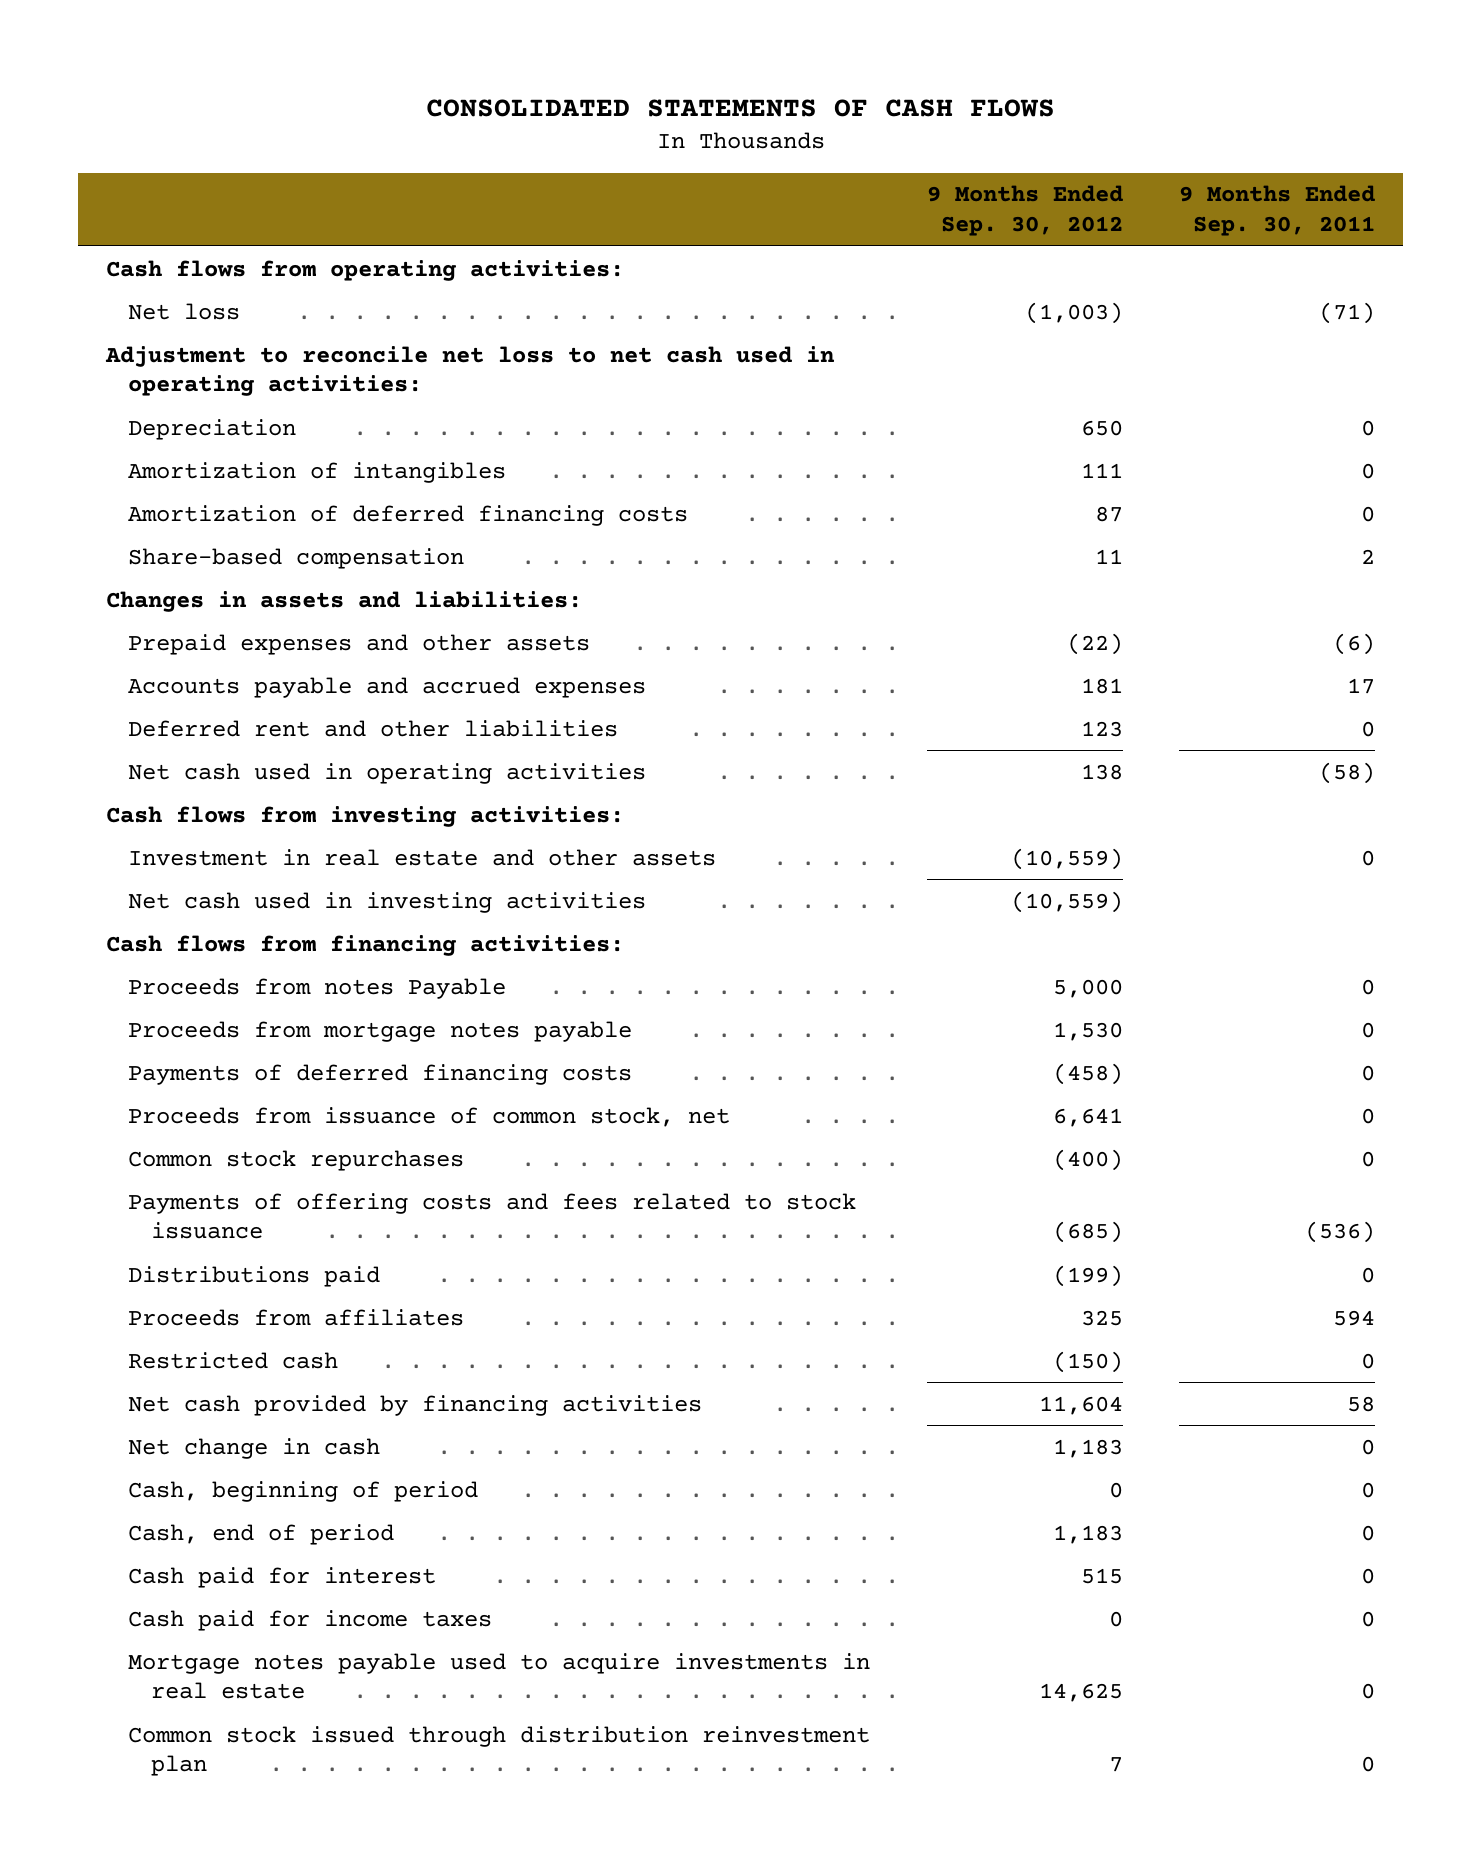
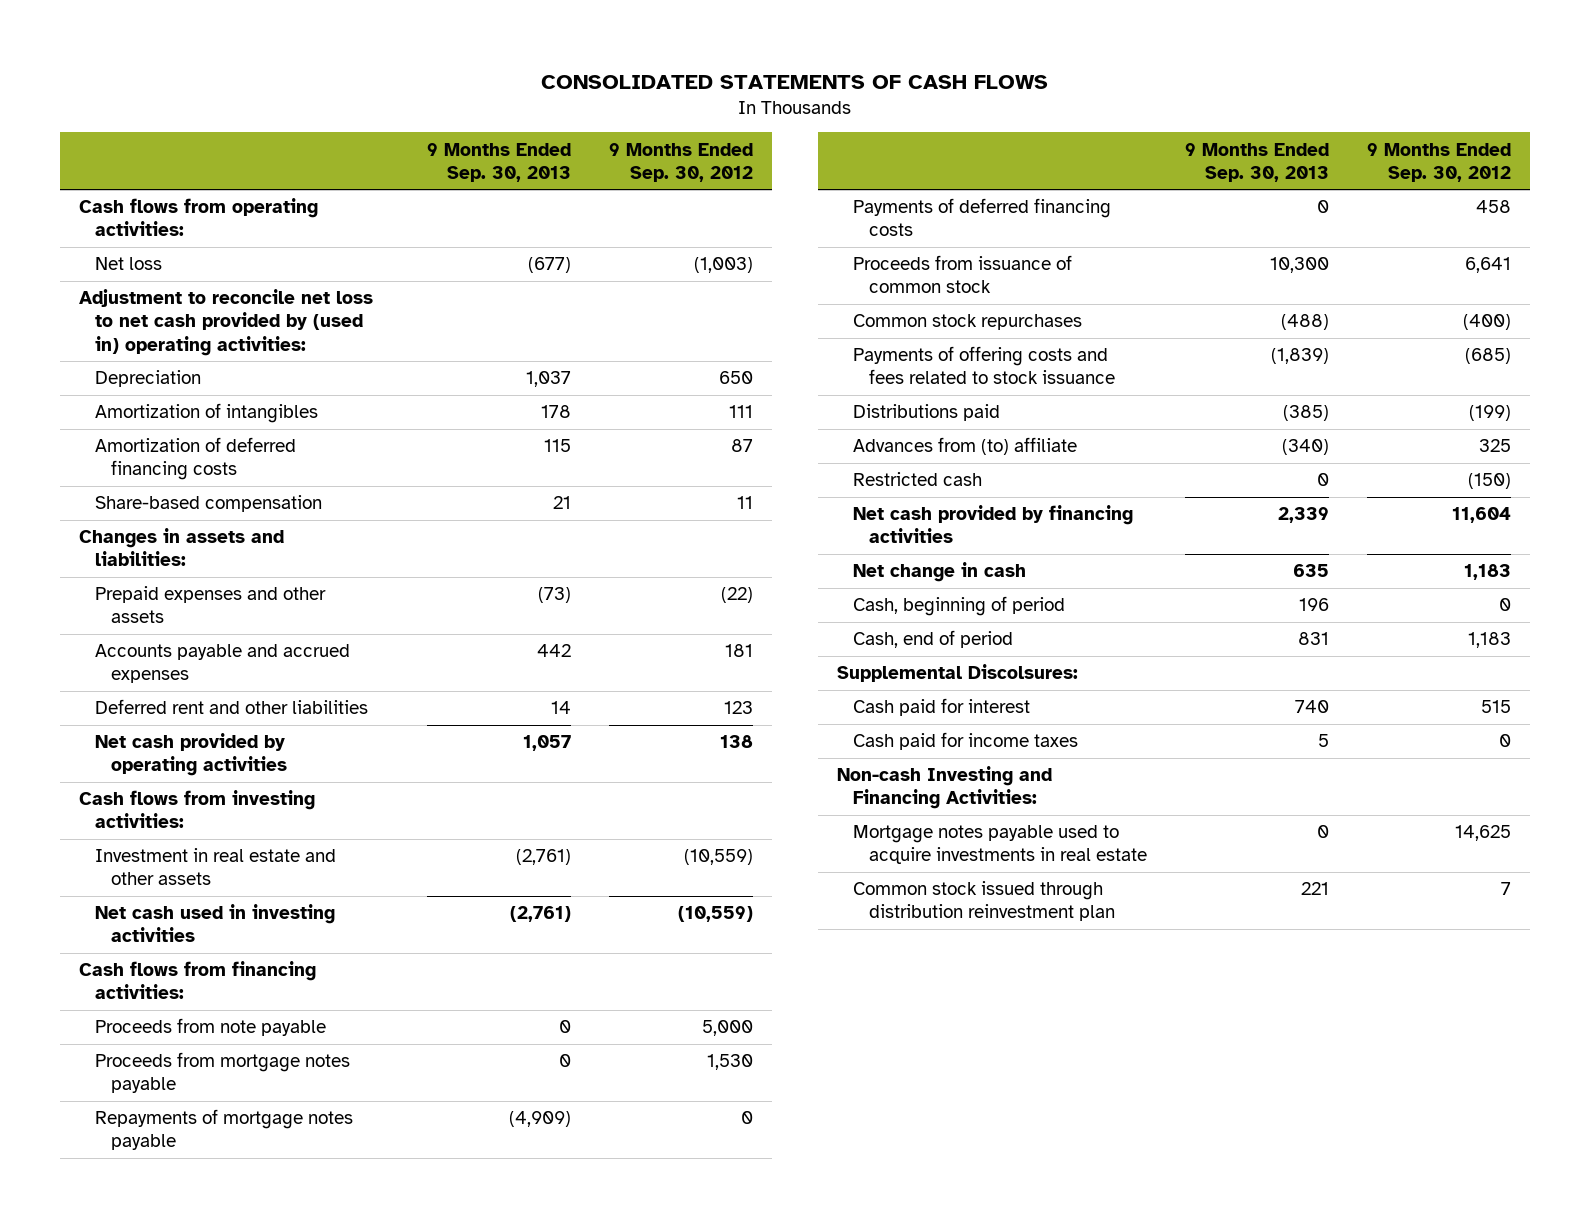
[1178,185,1375,236] 9 Months Ended Sep. 30, 2011 -> none
none -> [426,142,571,182] 9 Months Ended Sep. 30, 2013
[105,345,836,397] Adjustment to reconcile net loss to net cash used in operating activities: -> [78,289,373,356] Adjustment to reconcile net loss to net cash provided by (used in) operating activities:
[128,762,647,784] Net cash used in operating activities -> [94,733,287,777] Net cash provided by operating activities
[128,977,507,999] Proceeds from notes Payable -> [94,1018,326,1037] Proceeds from note payable
none -> [94,1109,353,1151] Repayments of mortgage notes payable
[1052,1062,1123,1085] (458) -> [1476,200,1512,214] 458
[128,1106,731,1127] Proceeds from issuance of common stock, net -> [853,255,1073,294] Proceeds from issuance of common stock
[128,1308,465,1326] Proceeds from affiliates -> [853,437,1078,456] Advances from (to) affiliate
none -> [837,664,1079,683] Supplemental Discolsures:
none -> [837,766,1053,810] Non-cash Investing and Financing Activities:

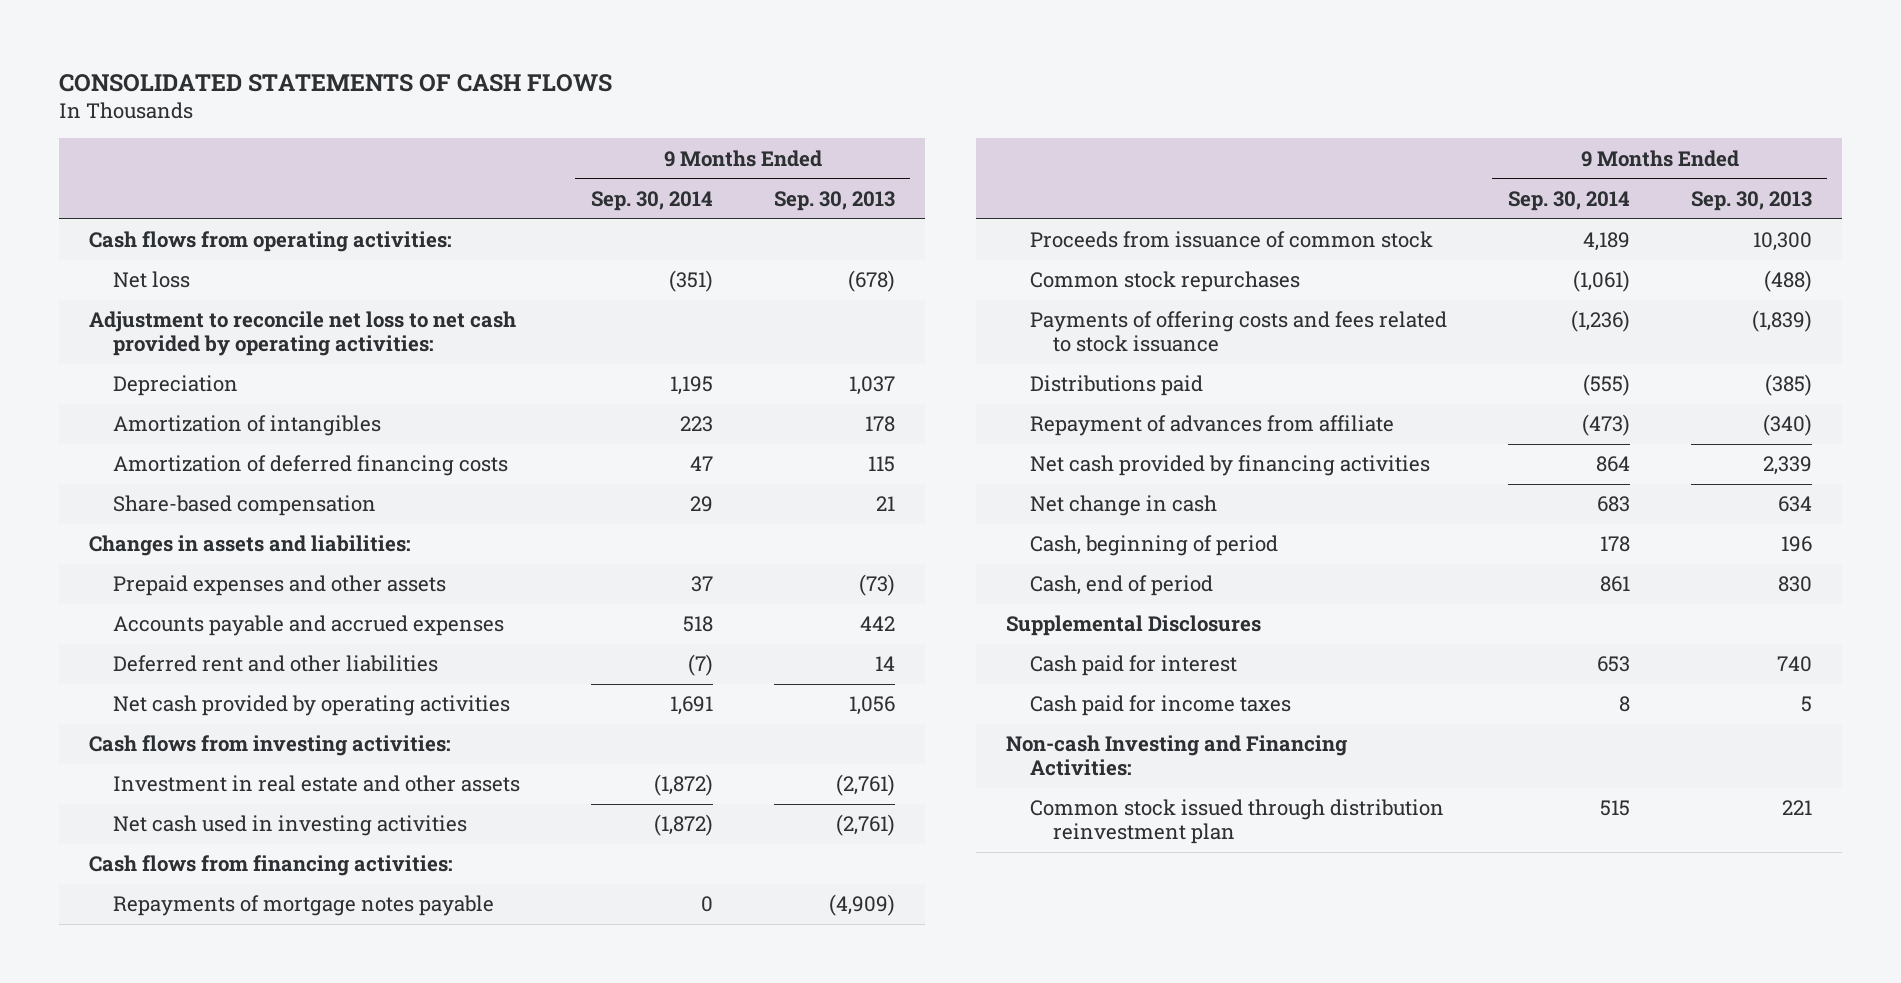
[608,142,753,182] 9 Months Ended Sep. 30, 2012 -> none
none -> [590,190,713,211] Sep. 30, 2014
[527,257,571,274] (677) -> [847,270,895,293] (678)
[78,289,373,356] Adjustment to reconcile net loss to net cash provided by (used in) operating activities: -> [89,311,517,357] Adjustment to reconcile net loss to net cash provided by operating activities:
[522,735,571,752] 1,057 -> [848,696,895,716] 1,056
[94,1018,326,1037] Proceeds from note payable -> none
[94,1052,350,1094] Proceeds from mortgage notes payable -> none
[853,198,1112,237] Payments of deferred financing costs -> none
[853,472,983,487] Restricted cash -> none
[853,437,1078,456] Advances from (to) affiliate -> [1029,415,1394,437] Repayment of advances from affiliate
[1293,564,1330,578] 635 -> [1777,496,1812,513] 634
[1298,632,1330,646] 831 -> [1777,576,1812,593] 830
[837,664,1079,683] Supplemental Discolsures: -> [1006,615,1262,637] Supplemental Disclosures
[853,825,1148,865] Mortgage notes payable used to acquire investments in real estate -> none

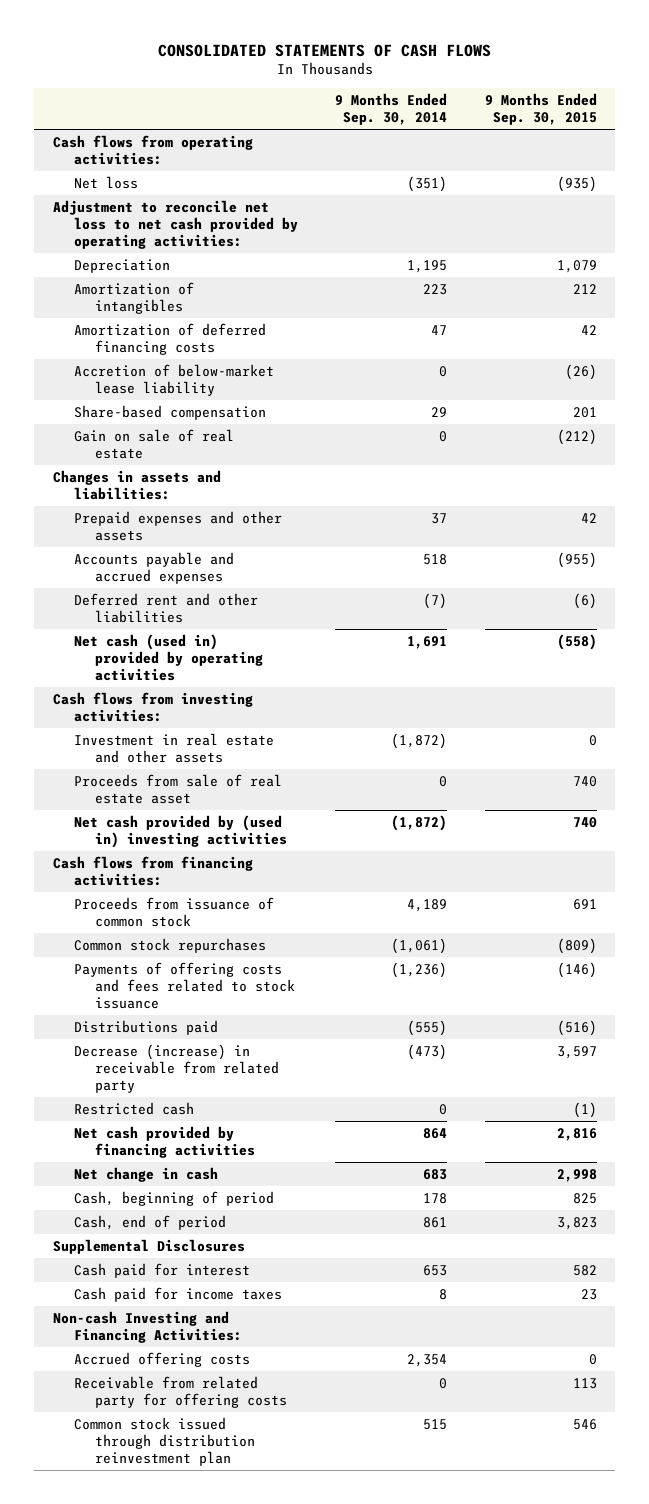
[773,190,895,211] Sep. 30, 2013 -> none
none -> [484,93,597,125] 9 Months Ended Sep. 30, 2015
none -> [73,363,274,396] Accretion of below-market lease liability
none -> [73,428,234,459] Gain on sale of real estate
[112,695,510,717] Net cash provided by operating activities -> [73,633,263,681] Net cash (used in) provided by operating activities
none -> [73,773,282,804] Proceeds from sale of real estate asset
[112,815,467,837] Net cash used in investing activities -> [73,814,287,848] Net cash provided by (used in) investing activities
[112,895,494,917] Repayments of mortgage notes payable -> none
[1029,415,1394,437] Repayment of advances from affiliate -> [73,1043,279,1093] Decrease (increase) in receivable from related party
none -> [73,1101,194,1115] Restricted cash
none -> [73,1351,250,1367] Accrued offering costs
none -> [73,1375,287,1408] Receivable from related party for offering costs

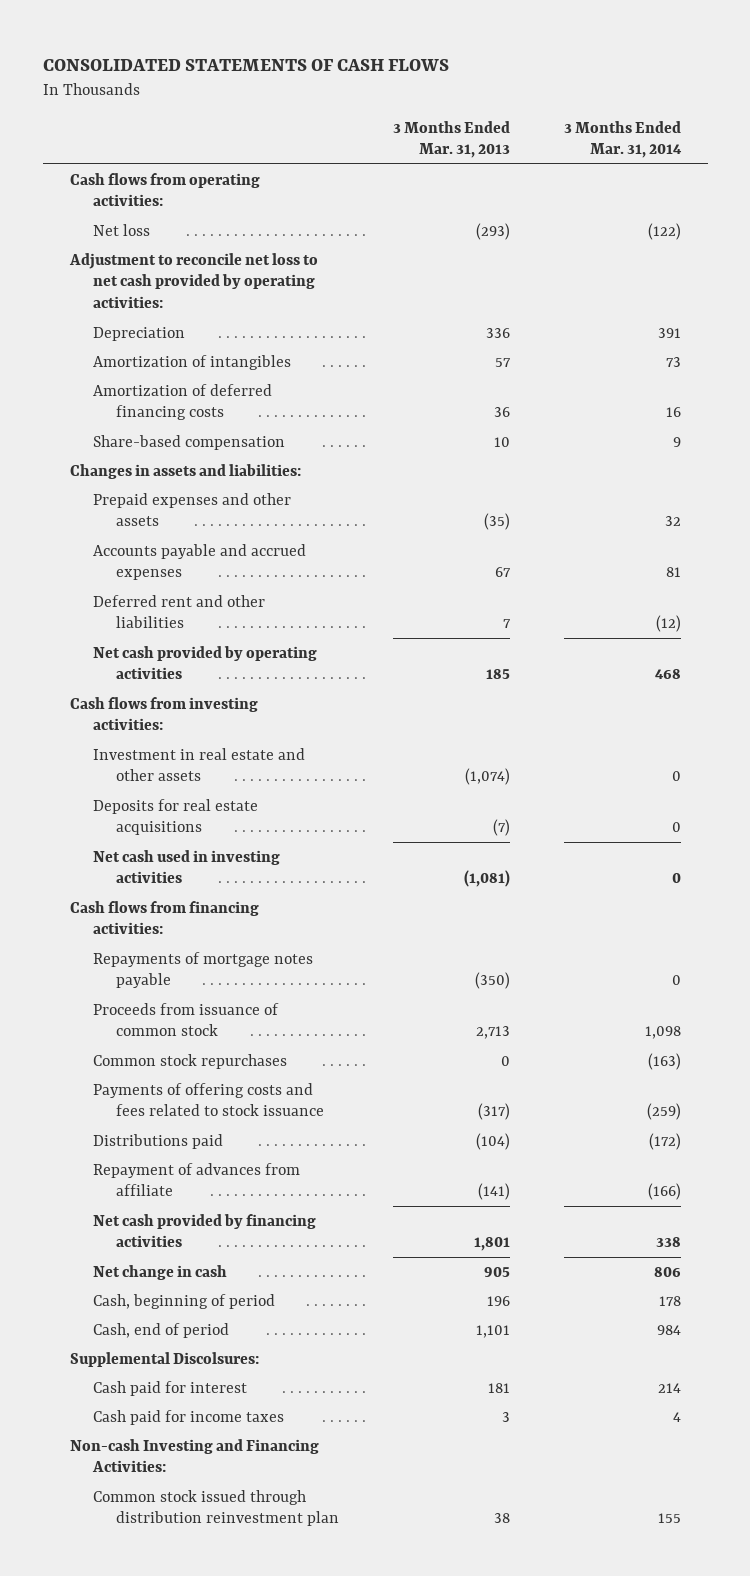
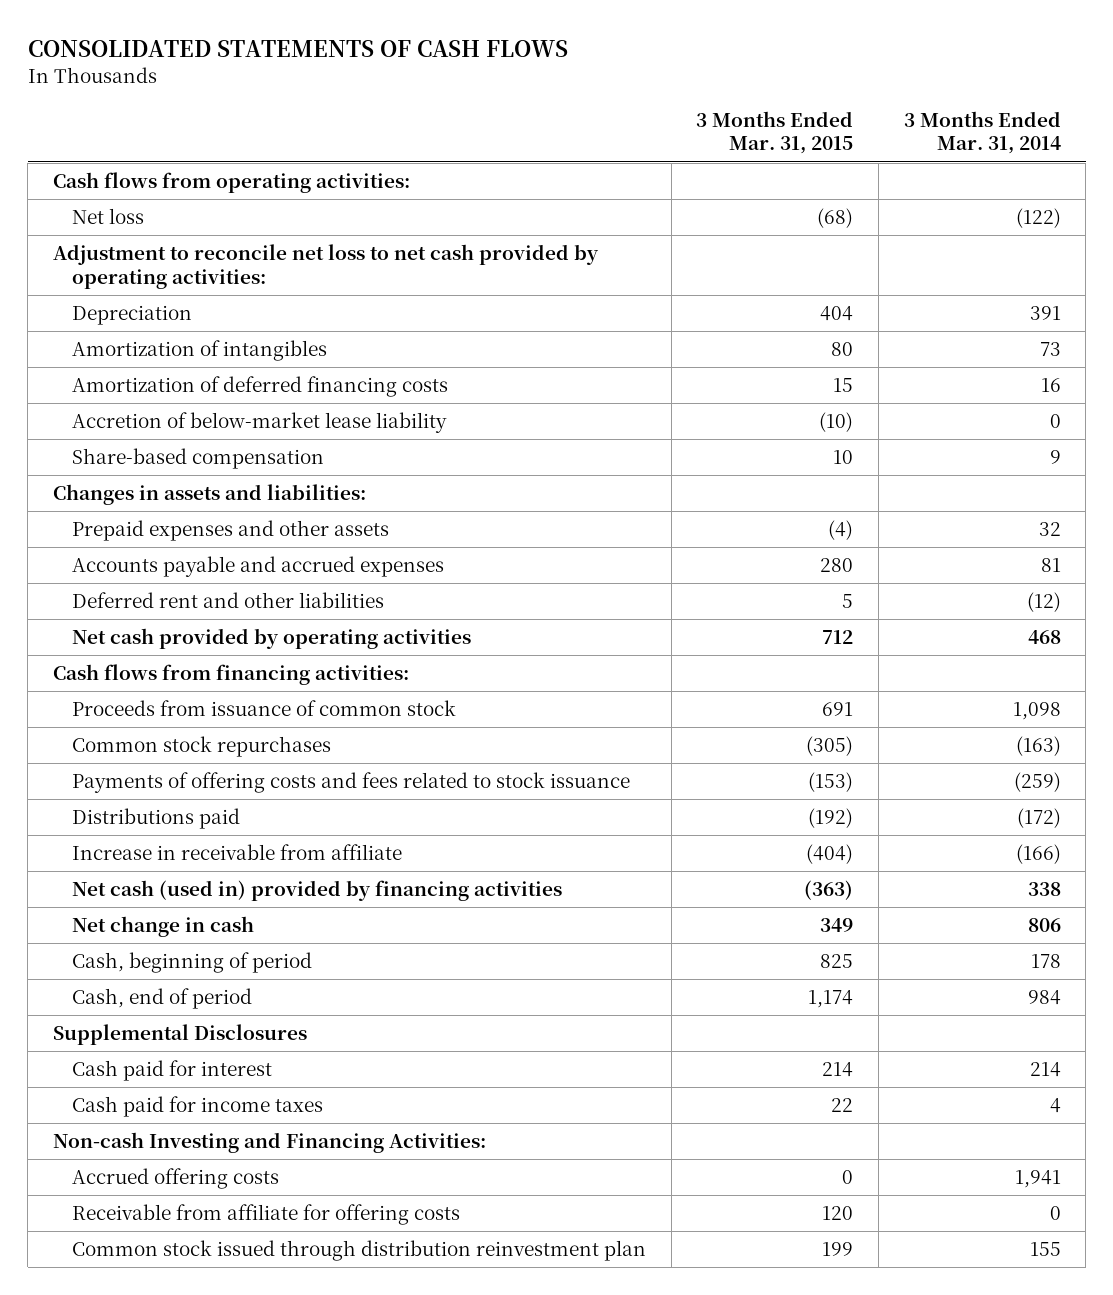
[392,120,510,159] 3 Months Ended Mar. 31, 2013 -> none
none -> [696,110,854,155] 3 Months Ended Mar. 31, 2015
none -> [71,412,447,434] Accretion of below-market lease liability
[69,696,258,731] Cash flows from investing activities: -> none
[92,747,305,782] Investment in real estate and other assets -> none
[92,798,258,836] Deposits for real estate acquisitions -> none
[92,849,280,884] Net cash used in investing activities -> none
[92,951,313,989] Repayments of mortgage notes payable -> none
[92,1162,300,1197] Repayment of advances from affiliate -> [71,844,402,861] Increase in receivable from affiliate
[92,1213,316,1248] Net cash provided by financing activities -> [71,880,562,902] Net cash (used in) provided by financing activities
[69,1351,259,1367] Supplemental Discolsures: -> [52,1024,307,1046] Supplemental Disclosures
none -> [71,1168,279,1190] Accrued offering costs
none -> [71,1204,460,1226] Receivable from affiliate for offering costs

